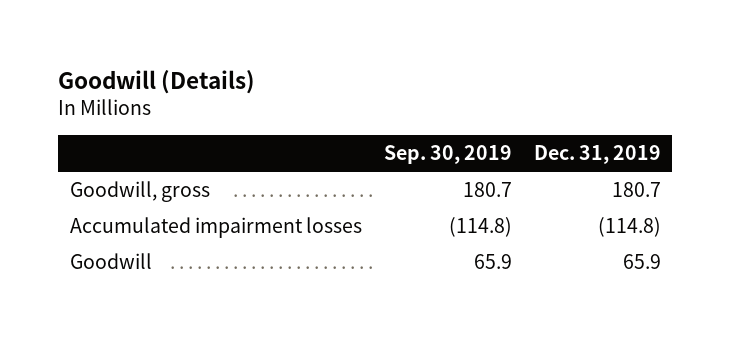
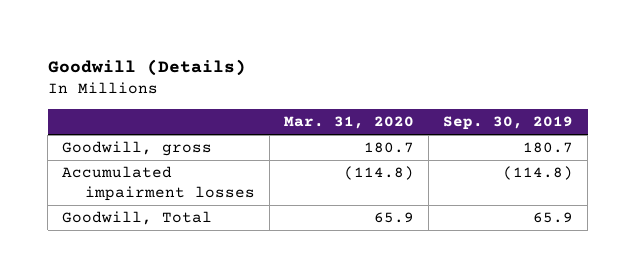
[534,145,662,165] Dec. 31, 2019 -> none
none -> [284,116,415,130] Mar. 31, 2020
[69,253,152,270] Goodwill -> [62,211,213,226] Goodwill, Total

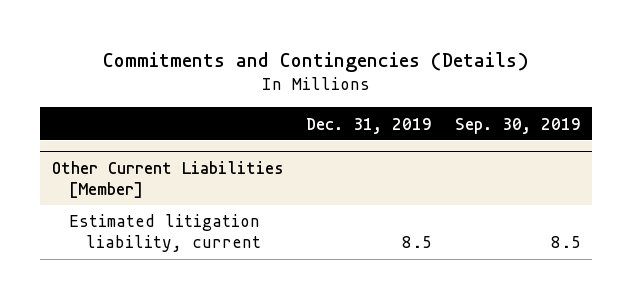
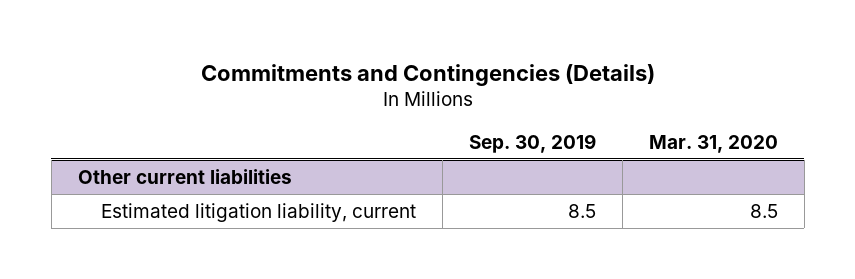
[306,117,433,134] Dec. 31, 2019 -> none
none -> [648,134,778,153] Mar. 31, 2020
[51,160,284,199] Other Current Liabilities [Member] -> [77,168,292,184] Other current liabilities

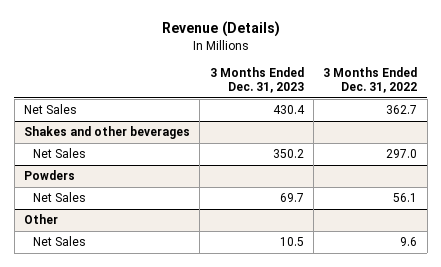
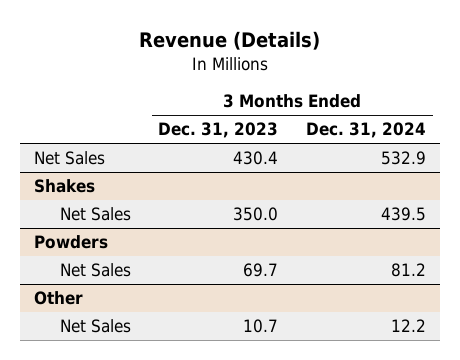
[323,67,418,94] 3 Months Ended Dec. 31, 2022 -> none
none -> [306,122,427,139] Dec. 31, 2024
[24,126,191,140] Shakes and other beverages -> [34,179,96,194] Shakes
[272,149,304,159] 350.2 -> [233,207,279,222] 350.0
[279,237,304,247] 10.5 -> [243,319,279,334] 10.7

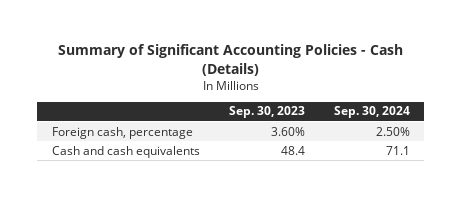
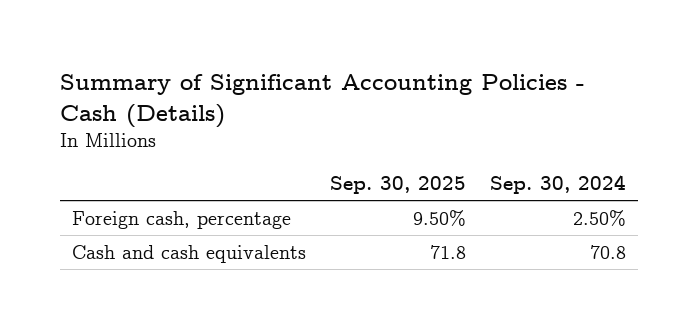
[228,106,305,119] Sep. 30, 2023 -> none
none -> [329,176,466,195] Sep. 30, 2025
[385,145,410,155] 71.1 -> [589,244,626,259] 70.8

